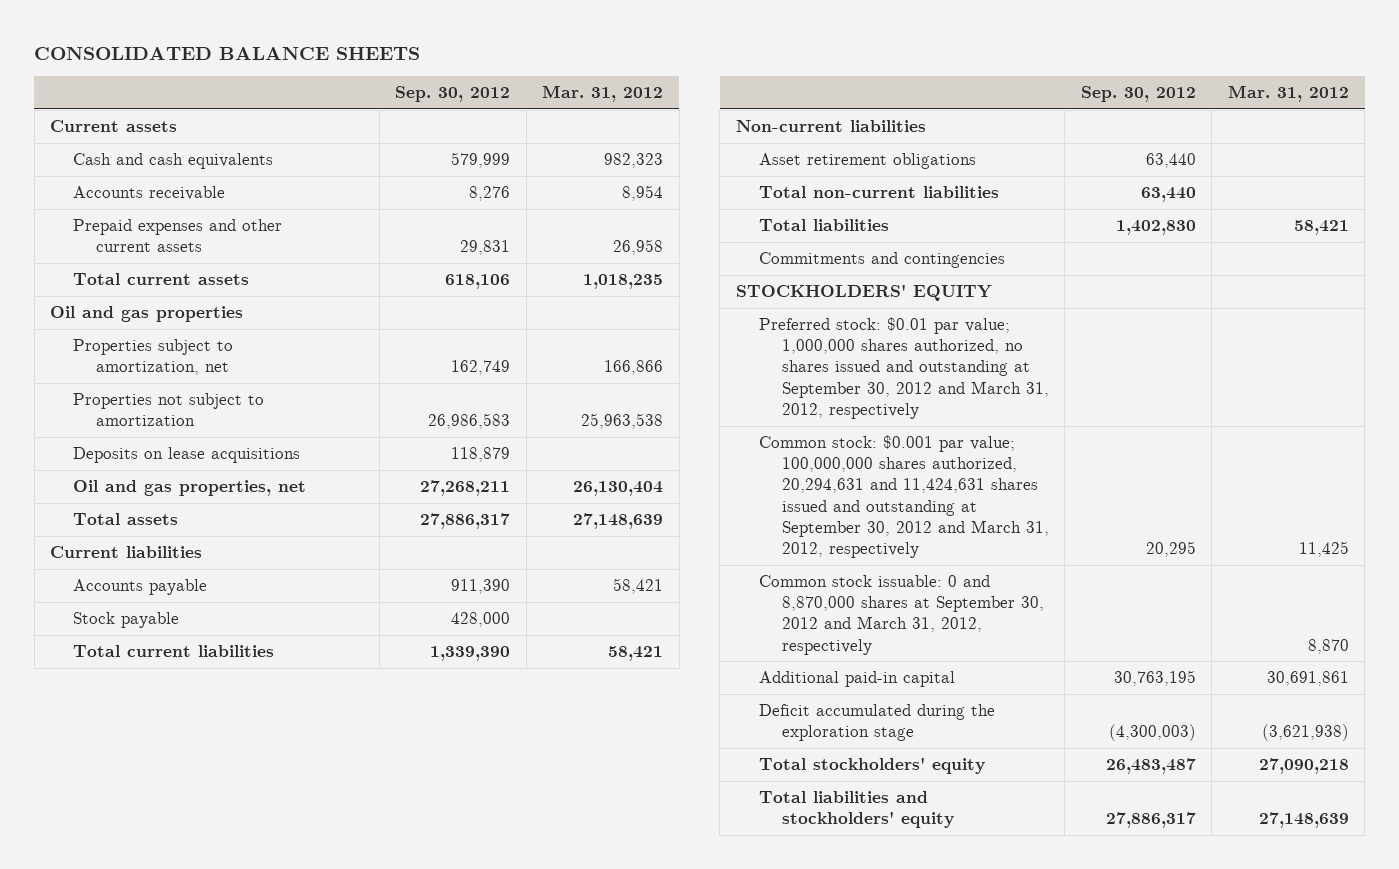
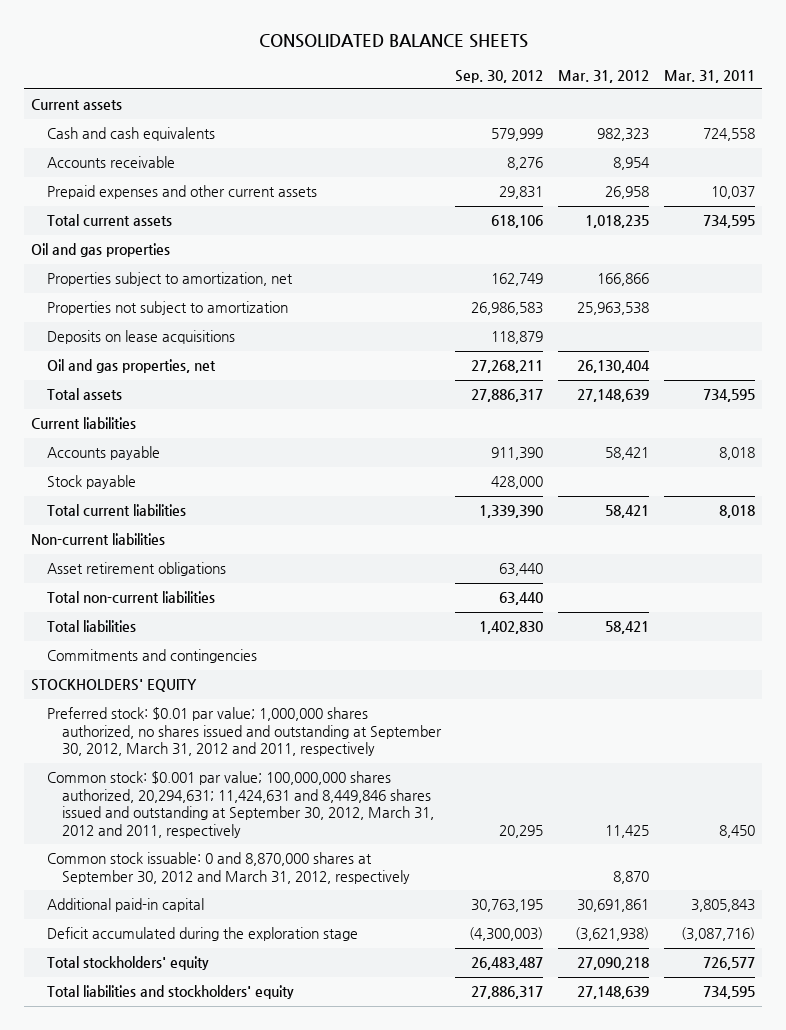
none -> [663,69,755,83] Mar. 31, 2011
[758,317,1049,419] Preferred stock: $0.01 par value; 1,000,000 shares authorized, no shares issued and outstanding at September 30, 2012 and March 31, 2012, respectively -> [46,707,442,757] Preferred stock: $0.01 par value; 1,000,000 shares authorized, no shares issued and outstanding at September 30, 2012, March 31, 2012 and 2011, respectively
[758,435,1049,558] Common stock: $0.001 par value; 100,000,000 shares authorized, 20,294,631 and 11,424,631 shares issued and outstanding at September 30, 2012 and March 31, 2012, respectively -> [46,771,434,839] Common stock: $0.001 par value; 100,000,000 shares authorized, 20,294,631; 11,424,631 and 8,449,846 shares issued and outstanding at September 30, 2012, March 31, 2012 and 2011, respectively

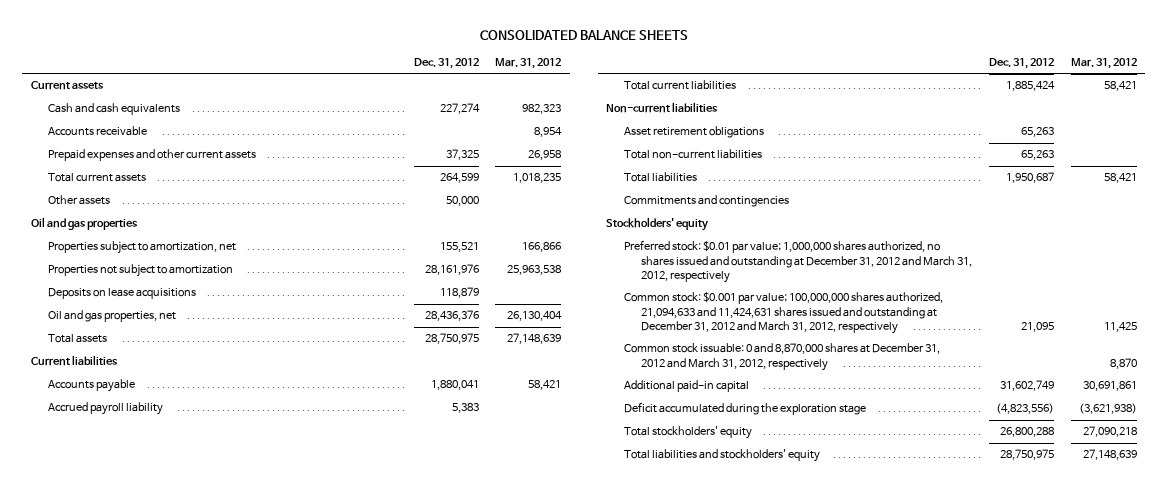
[455,69,544,83] Sep. 30, 2012 -> none
[663,69,755,83] Mar. 31, 2011 -> none
none -> [413,58,479,70] Dec. 31, 2012
none -> [48,195,111,206] Other assets
[46,475,136,490] Stock payable -> none
none -> [48,402,164,416] Accrued payroll liability
[31,679,198,693] STOCKHOLDERS' EQUITY -> [606,217,709,232] Stockholders' equity
[46,707,442,757] Preferred stock: $0.01 par value; 1,000,000 shares authorized, no shares issued and outstanding at September 30, 2012, March 31, 2012 and 2011, respectively -> [623,240,973,283] Preferred stock: $0.01 par value; 1,000,000 shares authorized, no shares issued and outstanding at December 31, 2012 and March 31, 2012, respectively
[46,771,434,839] Common stock: $0.001 par value; 100,000,000 shares authorized, 20,294,631; 11,424,631 and 8,449,846 shares issued and outstanding at September 30, 2012, March 31, 2012 and 2011, respectively -> [623,292,943,334] Common stock: $0.001 par value; 100,000,000 shares authorized, 21,094,633 and 11,424,631 shares issued and outstanding at December 31, 2012 and March 31, 2012, respectively
[46,852,410,884] Common stock issuable: 0 and 8,870,000 shares at September 30, 2012 and March 31, 2012, respectively -> [623,343,940,371] Common stock issuable: 0 and 8,870,000 shares at December 31, 2012 and March 31, 2012, respectively

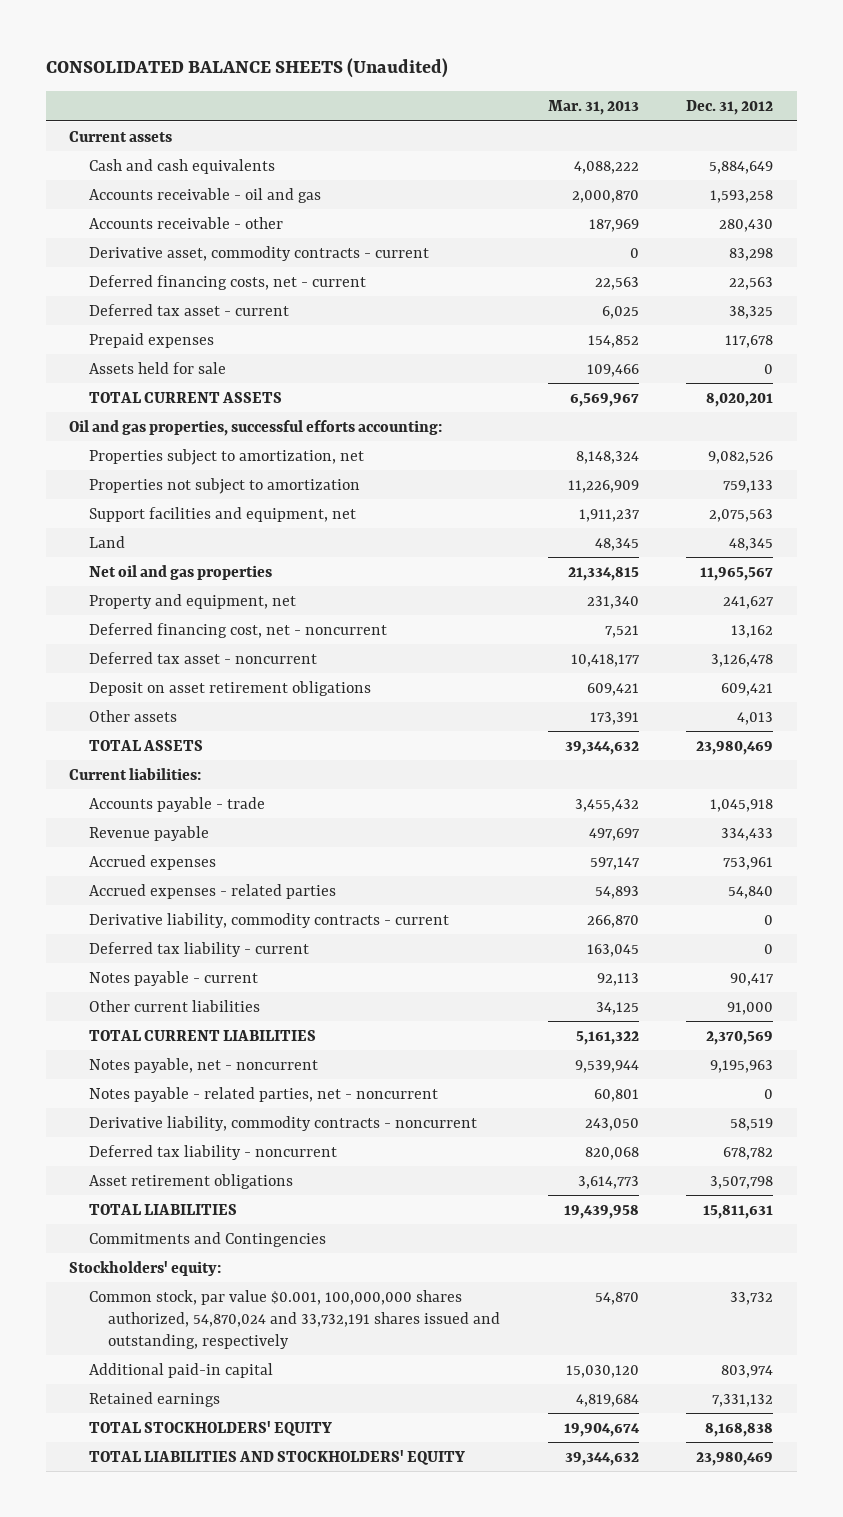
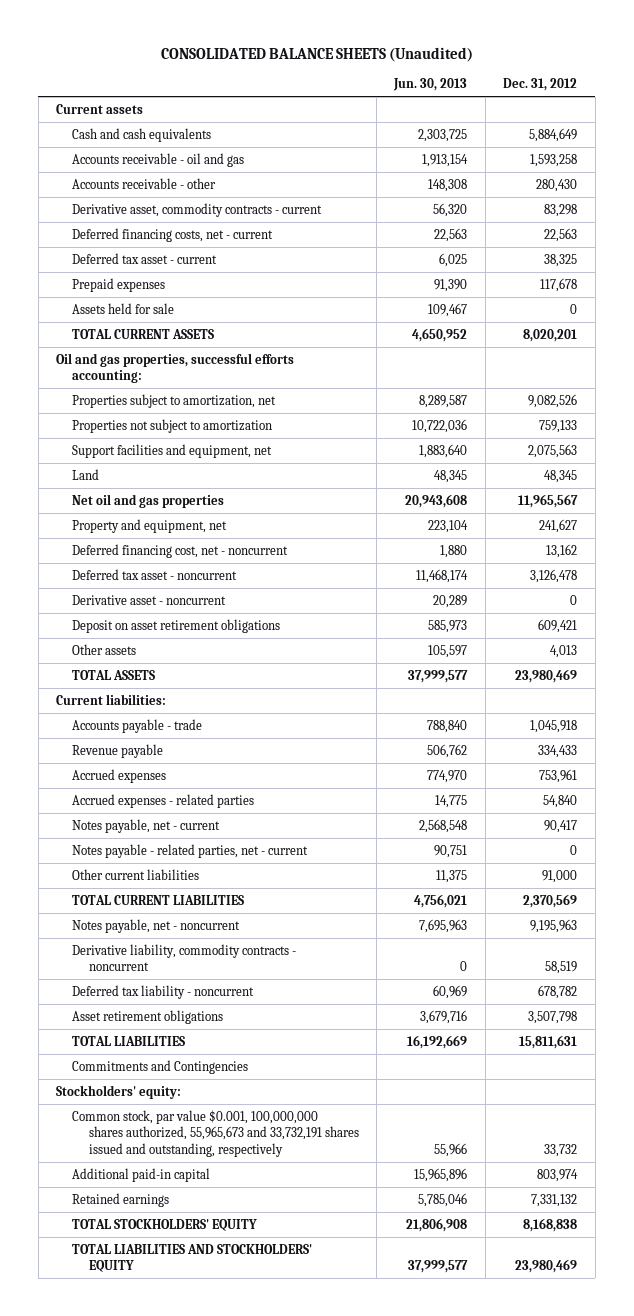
[547,99,639,115] Mar. 31, 2013 -> none
none -> [393,78,468,92] Jun. 30, 2013
none -> [72,594,227,605] Derivative asset - noncurrent
[88,912,449,928] Derivative liability, commodity contracts - current -> none
[88,941,309,957] Deferred tax liability - current -> none
[88,970,258,986] Notes payable - current -> [72,818,221,833] Notes payable, net - current
none -> [72,843,309,858] Notes payable - related parties, net - current
[88,1086,438,1102] Notes payable - related parties, net - noncurrent -> none
[88,1289,501,1349] Common stock, par value $0.001, 100,000,000 shares authorized, 54,870,024 and 33,732,191 shares issued and outstanding, respectively -> [72,1109,359,1157] Common stock, par value $0.001, 100,000,000 shares authorized, 55,965,673 and 33,732,191 shares issued and outstanding, respectively

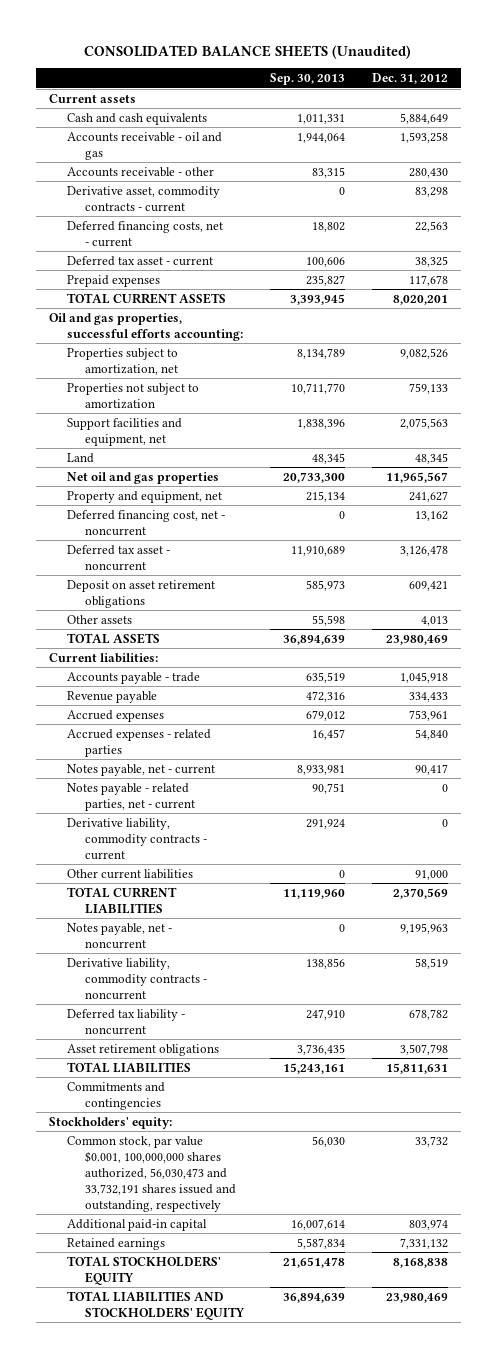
[393,78,468,92] Jun. 30, 2013 -> none
none -> [270,73,346,86] Sep. 30, 2013
[72,302,175,314] Assets held for sale -> none
[72,594,227,605] Derivative asset - noncurrent -> none
none -> [66,817,207,860] Derivative liability, commodity contracts - current
[72,1059,249,1074] Commitments and Contingencies -> [66,1081,165,1110] Commitments and contingencies
[72,1109,359,1157] Common stock, par value $0.001, 100,000,000 shares authorized, 55,965,673 and 33,732,191 shares issued and outstanding, respectively -> [66,1135,236,1212] Common stock, par value $0.001, 100,000,000 shares authorized, 56,030,473 and 33,732,191 shares issued and outstanding, respectively

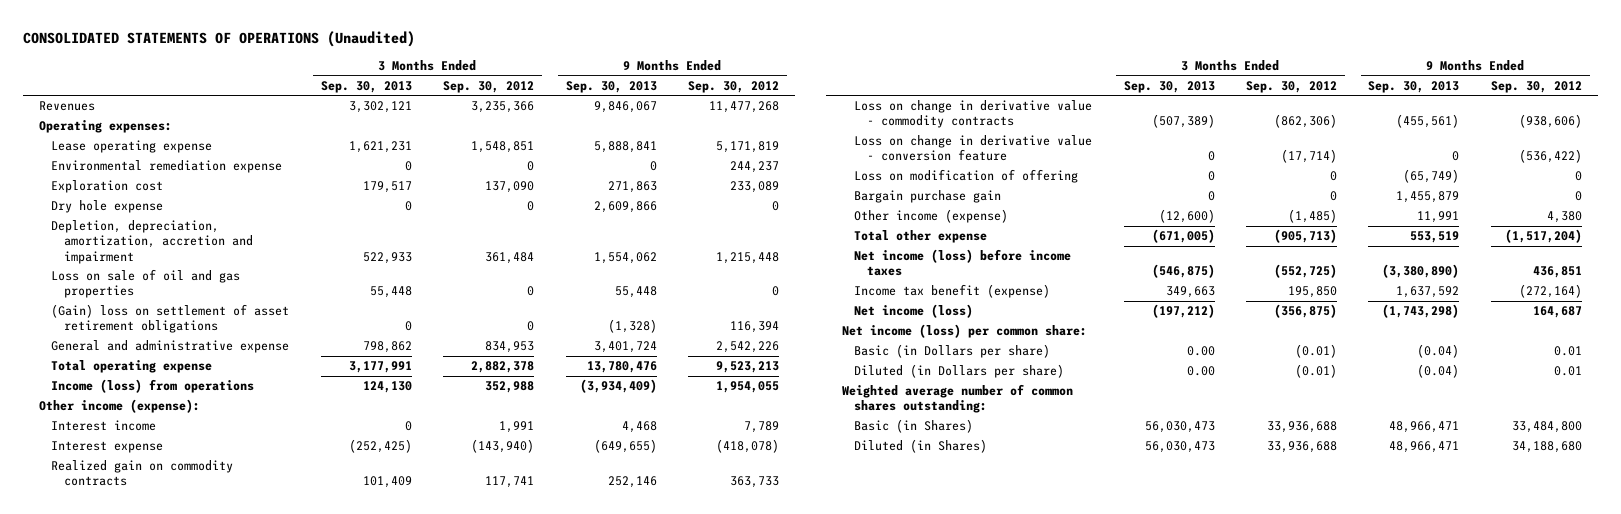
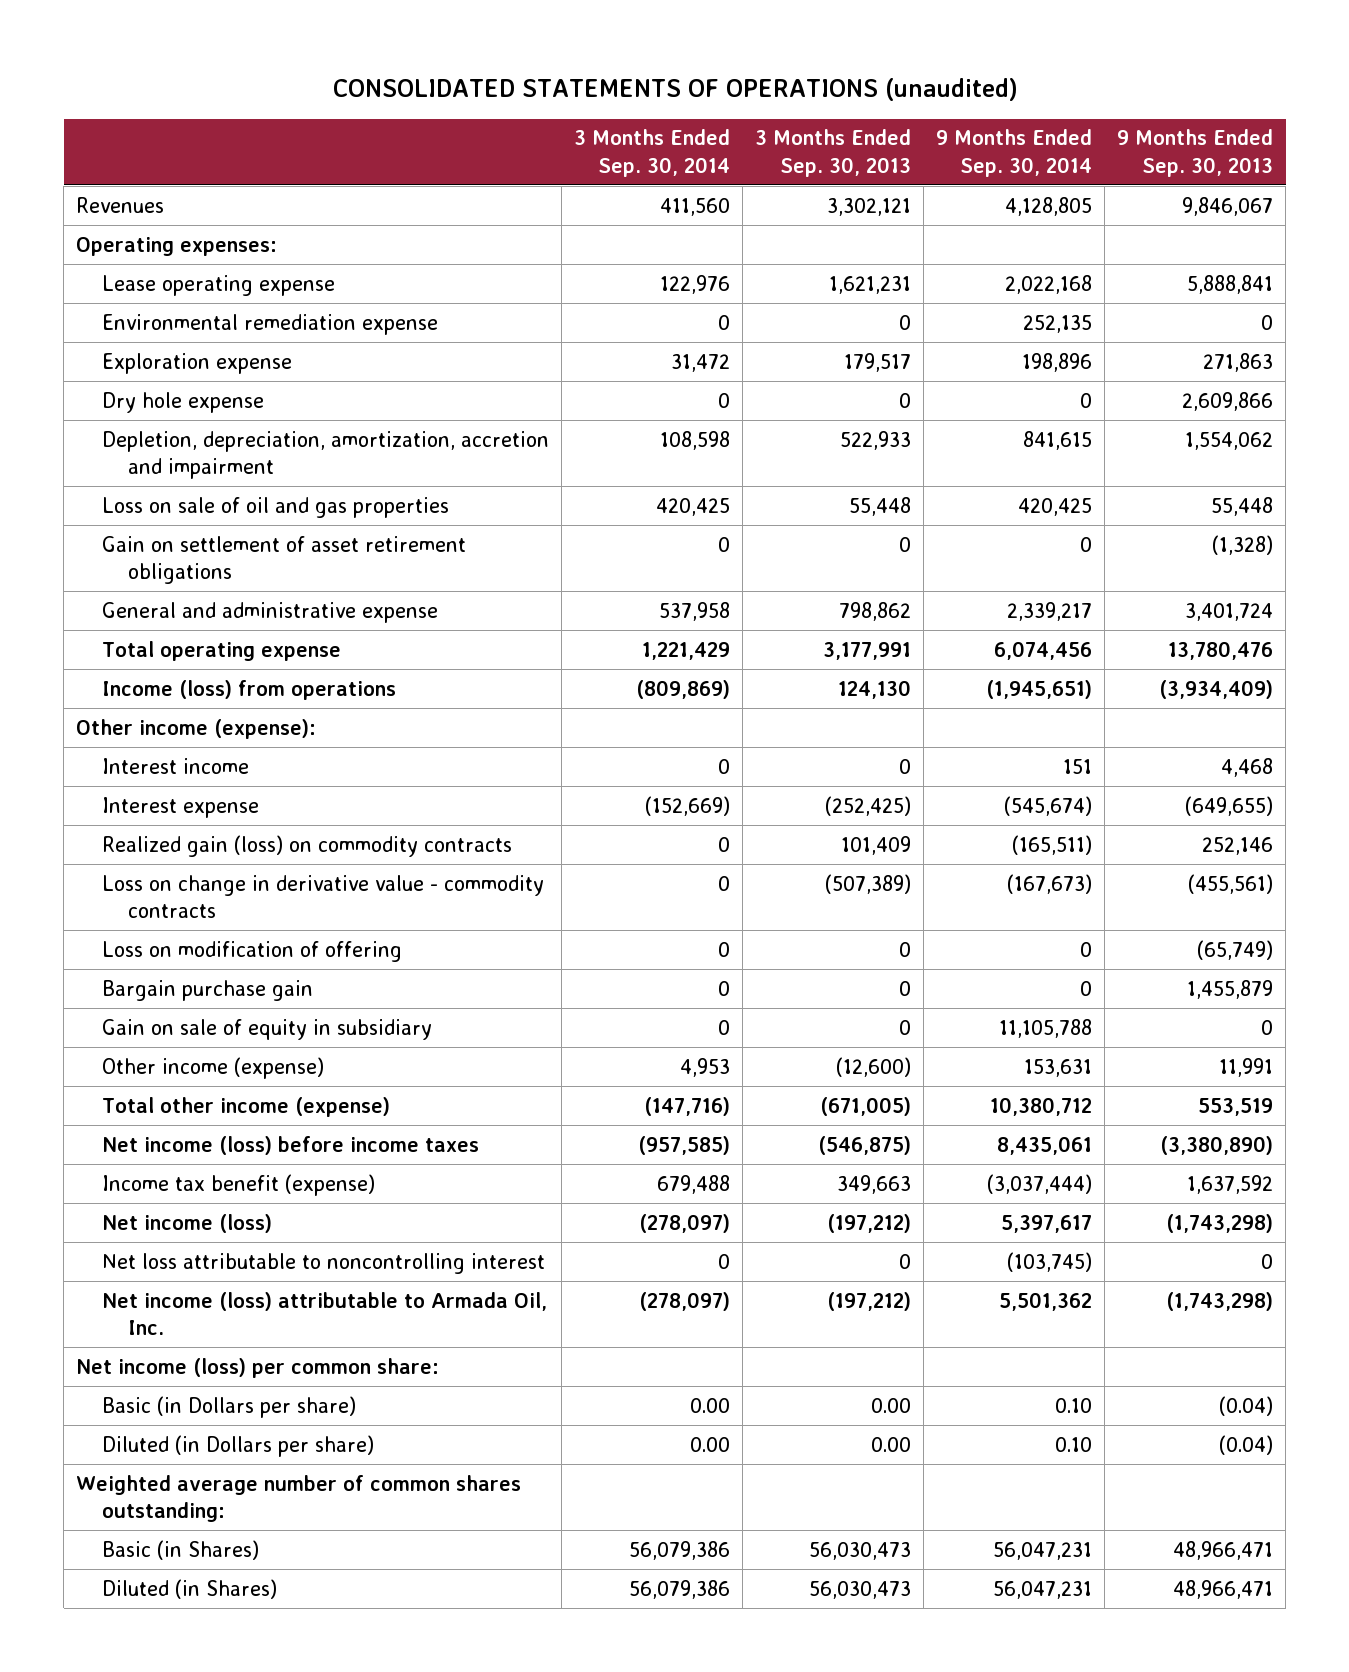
[23,30,416,47] CONSOLIDATED STATEMENTS OF OPERATIONS (Unaudited) -> [332,78,1018,102] CONSOLIDATED STATEMENTS OF OPERATIONS (unaudited)
[443,80,535,93] Sep. 30, 2012 -> none
[687,80,779,93] Sep. 30, 2012 -> none
none -> [574,129,731,177] 3 Months Ended Sep. 30, 2014
none -> [936,129,1093,177] 9 Months Ended Sep. 30, 2014
[51,180,164,194] Exploration cost -> [102,352,293,374] Exploration expense
[51,304,290,334] (Gain) loss on settlement of asset retirement obligations -> [102,535,467,584] Gain on settlement of asset retirement obligations
[51,460,234,487] Realized gain on commodity contracts -> [102,834,513,857] Realized gain (loss) on commodity contracts
[854,135,1093,162] Loss on change in derivative value - conversion feature -> none
none -> [102,1018,433,1040] Gain on sale of equity in subsidiary
[854,230,988,244] Total other expense -> [102,1096,391,1117] Total other income (expense)
none -> [102,1252,546,1274] Net loss attributable to noncontrolling interest
none -> [102,1291,548,1335] Net income (loss) attributable to Armada Oil, Inc.

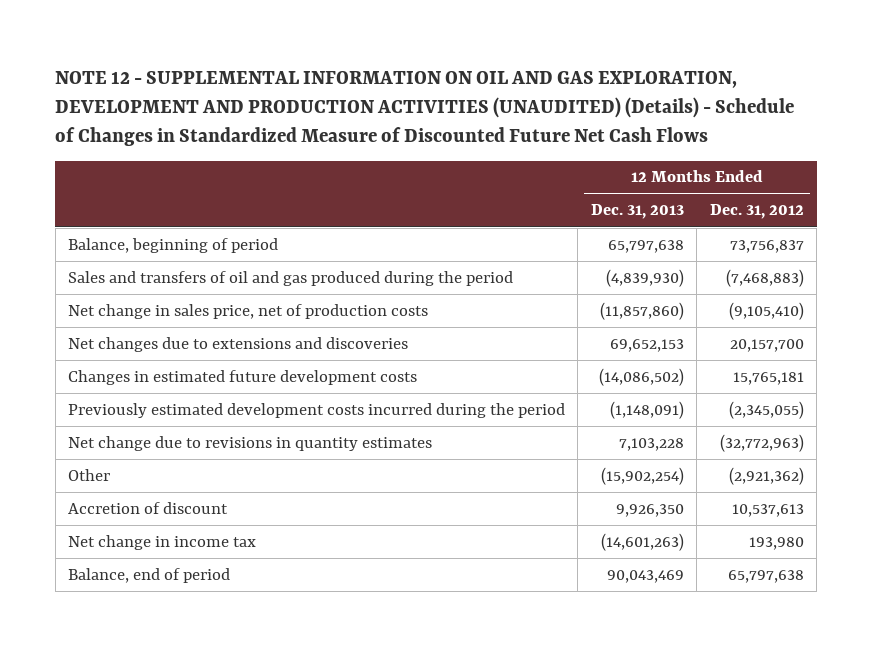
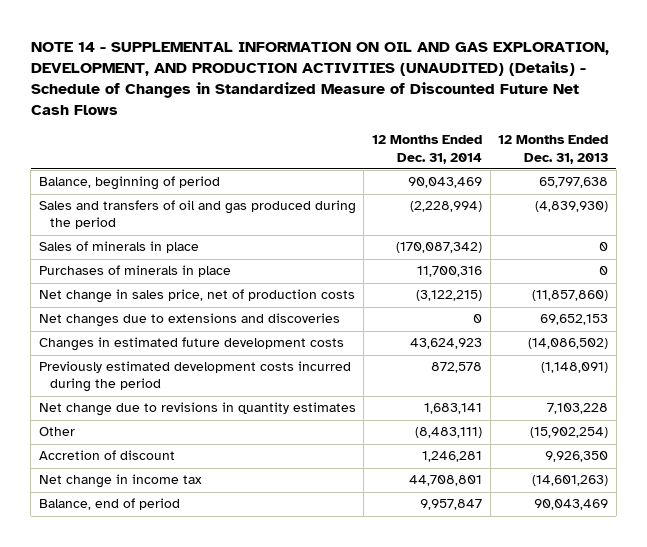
[55,71,795,146] NOTE 12 - SUPPLEMENTAL INFORMATION ON OIL AND GAS EXPLORATION, DEVELOPMENT AND PRODUCTION ACTIVITIES (UNAUDITED) (Details) - Schedule of Changes in Standardized Measure of Discounted Future Net Cash Flows -> [30,41,609,115] NOTE 14 - SUPPLEMENTAL INFORMATION ON OIL AND GAS EXPLORATION, DEVELOPMENT, AND PRODUCTION ACTIVITIES (UNAUDITED) (Details) - Schedule of Changes in Standardized Measure of Discounted Future Net Cash Flows
[709,204,804,220] Dec. 31, 2012 -> none
none -> [371,135,482,164] 12 Months Ended Dec. 31, 2014
none -> [38,241,199,254] Sales of minerals in place
none -> [38,265,231,278] Purchases of minerals in place

